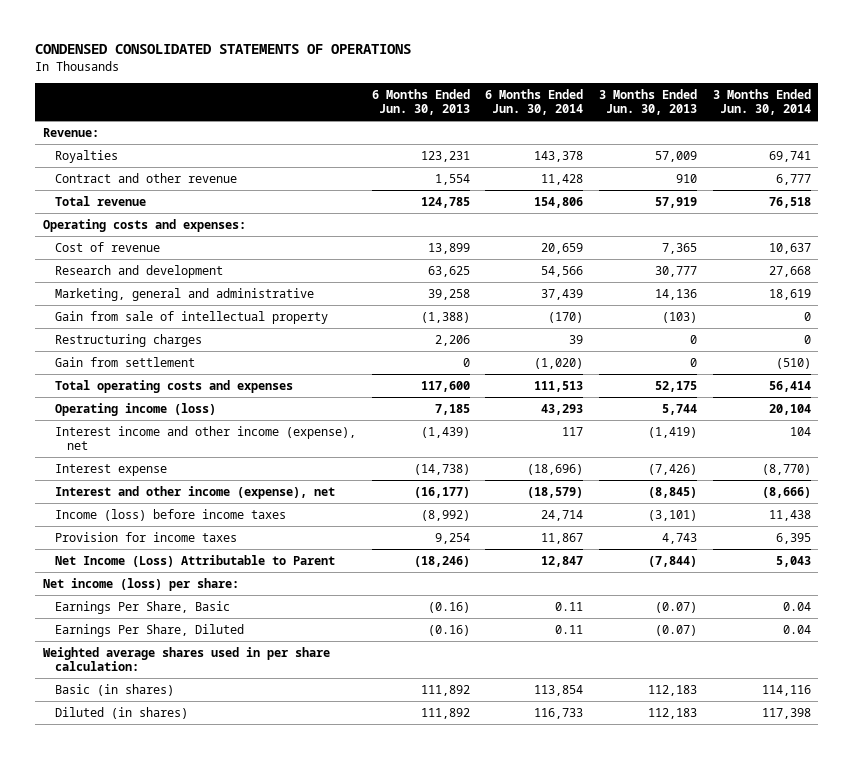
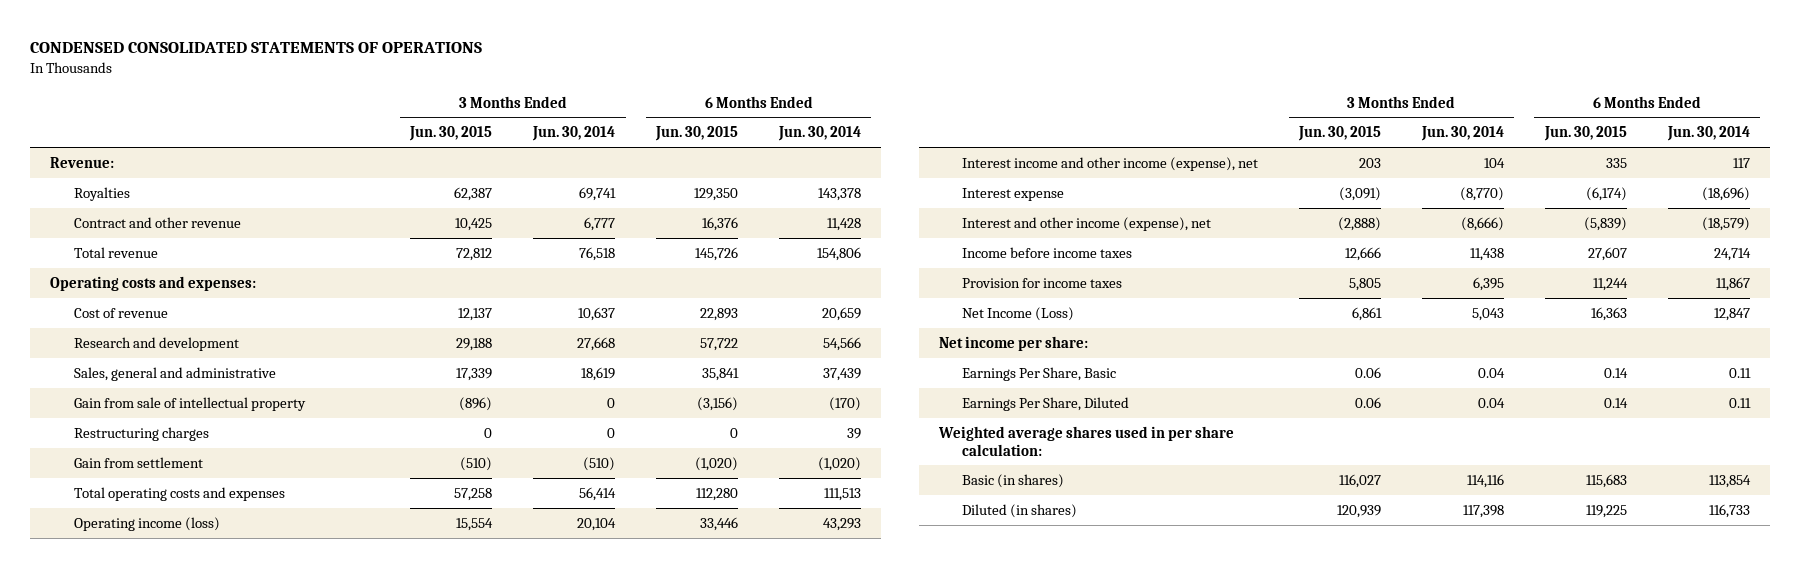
[371,89,470,116] 6 Months Ended Jun. 30, 2013 -> none
[598,89,697,116] 3 Months Ended Jun. 30, 2013 -> none
none -> [409,126,493,142] Jun. 30, 2015
none -> [655,126,739,142] Jun. 30, 2015
[55,287,315,301] Marketing, general and administrative -> [73,366,276,381] Sales, general and administrative
[55,508,287,521] Income (loss) before income taxes -> [962,246,1133,258] Income before income taxes
[55,554,336,567] Net Income (Loss) Attributable to Parent -> [962,306,1075,321] Net Income (Loss)
[43,577,240,591] Net income (loss) per share: -> [938,335,1088,351] Net income per share:

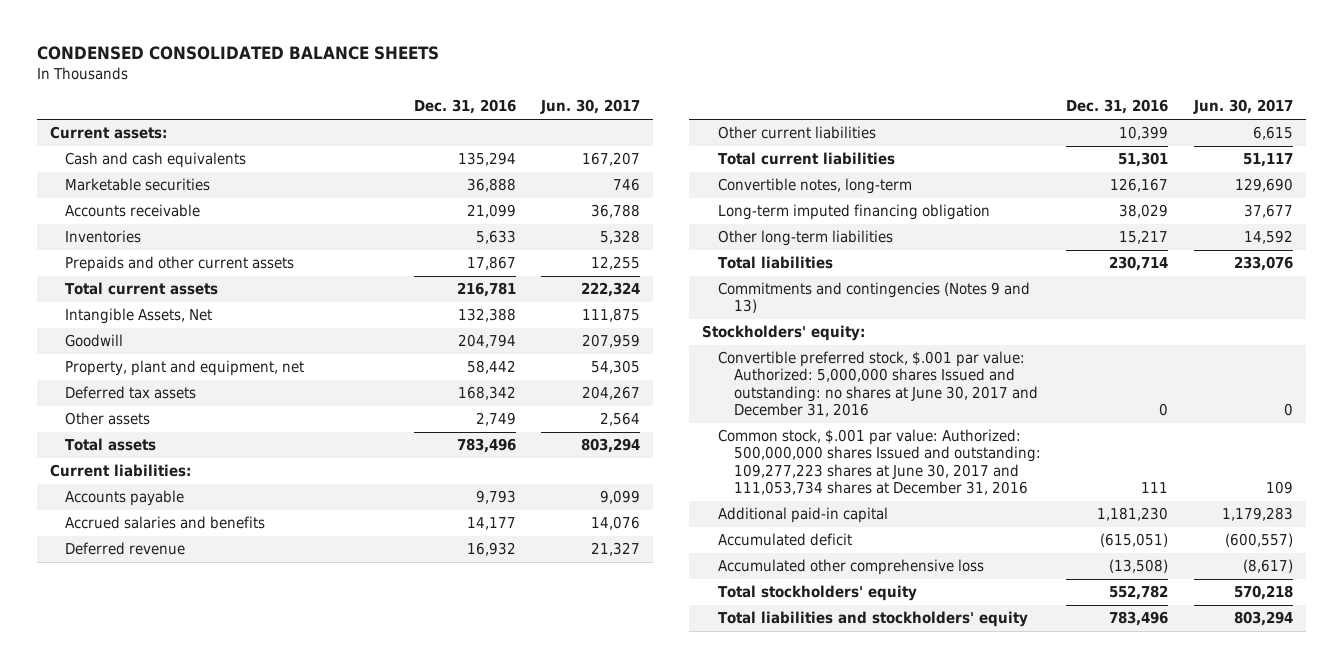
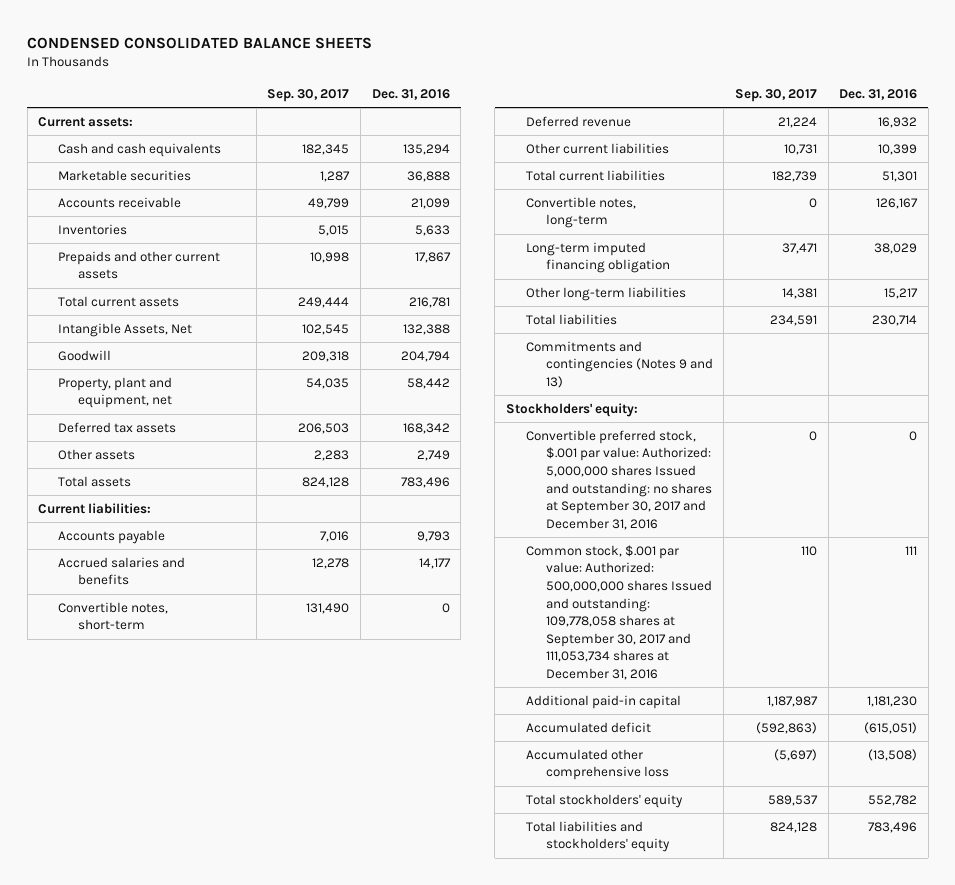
[540,99,641,115] Jun. 30, 2017 -> none
none -> [267,88,350,102] Sep. 30, 2017
none -> [58,601,169,631] Convertible notes, short-term
[718,351,1038,417] Convertible preferred stock, $.001 par value: Authorized: 5,000,000 shares Issued and outstanding: no shares at June 30, 2017 and December 31, 2016 -> [525,429,712,530] Convertible preferred stock, $.001 par value: Authorized: 5,000,000 shares Issued and outstanding: no shares at September 30, 2017 and December 31, 2016
[718,429,1041,495] Common stock, $.001 par value: Authorized: 500,000,000 shares Issued and outstanding: 109,277,223 shares at June 30, 2017 and 111,053,734 shares at December 31, 2016 -> [525,544,712,681] Common stock, $.001 par value: Authorized: 500,000,000 shares Issued and outstanding: 109,778,058 shares at September 30, 2017 and 111,053,734 shares at December 31, 2016

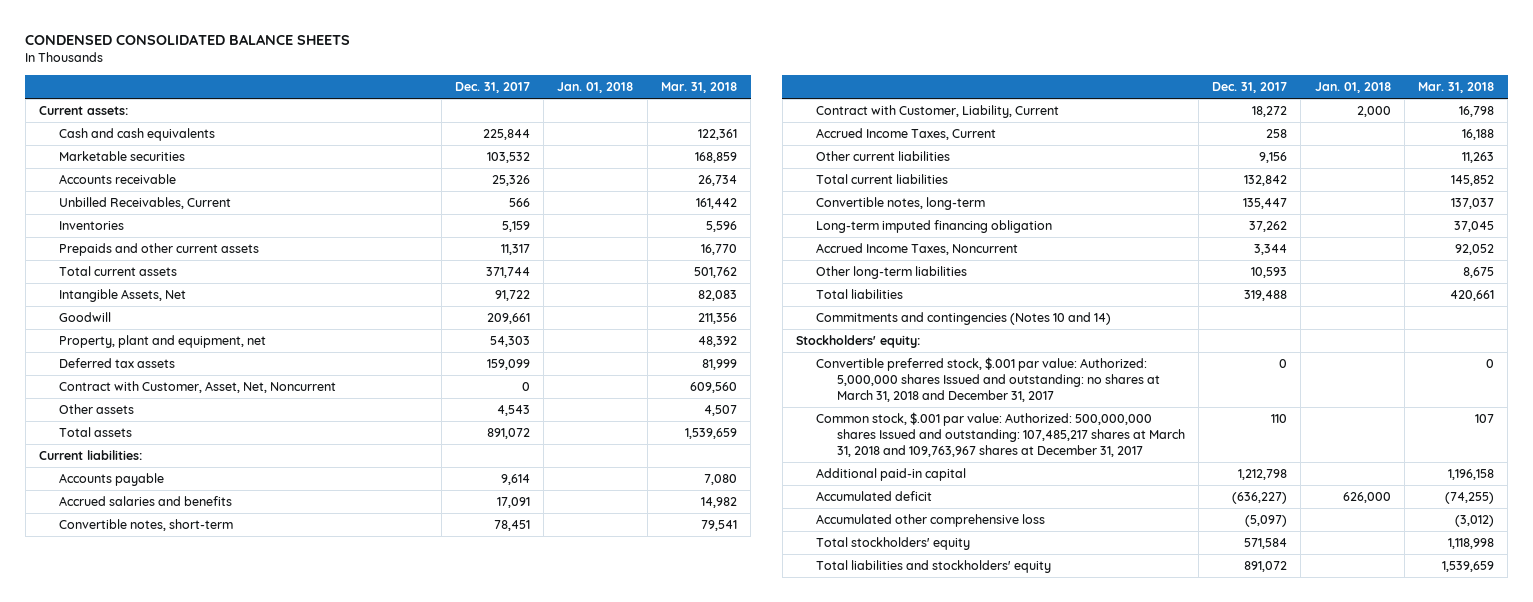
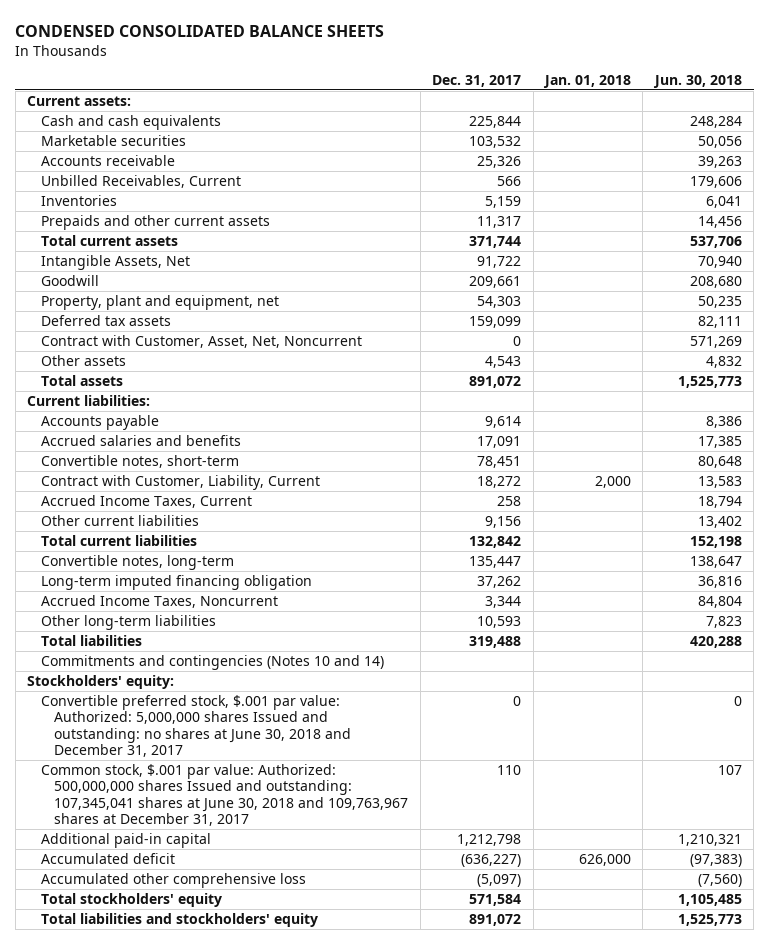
[660,81,737,93] Mar. 31, 2018 -> none
none -> [652,74,742,88] Jun. 30, 2018
[816,357,1160,403] Convertible preferred stock, $.001 par value: Authorized: 5,000,000 shares Issued and outstanding: no shares at March 31, 2018 and December 31, 2017 -> [40,695,352,758] Convertible preferred stock, $.001 par value: Authorized: 5,000,000 shares Issued and outstanding: no shares at June 30, 2018 and December 31, 2017
[816,412,1185,458] Common stock, $.001 par value: Authorized: 500,000,000 shares Issued and outstanding: 107,485,217 shares at March 31, 2018 and 109,763,967 shares at December 31, 2017 -> [40,764,409,827] Common stock, $.001 par value: Authorized: 500,000,000 shares Issued and outstanding: 107,345,041 shares at June 30, 2018 and 109,763,967 shares at December 31, 2017

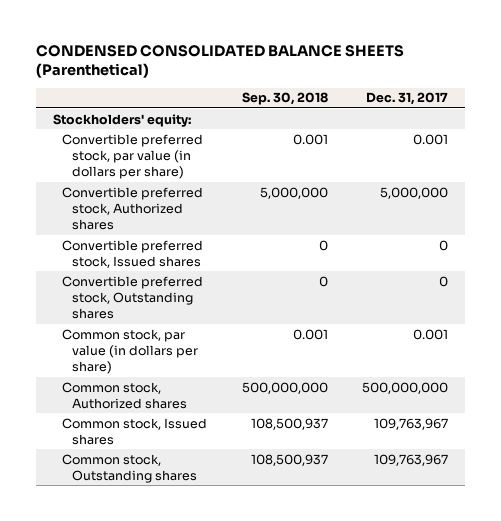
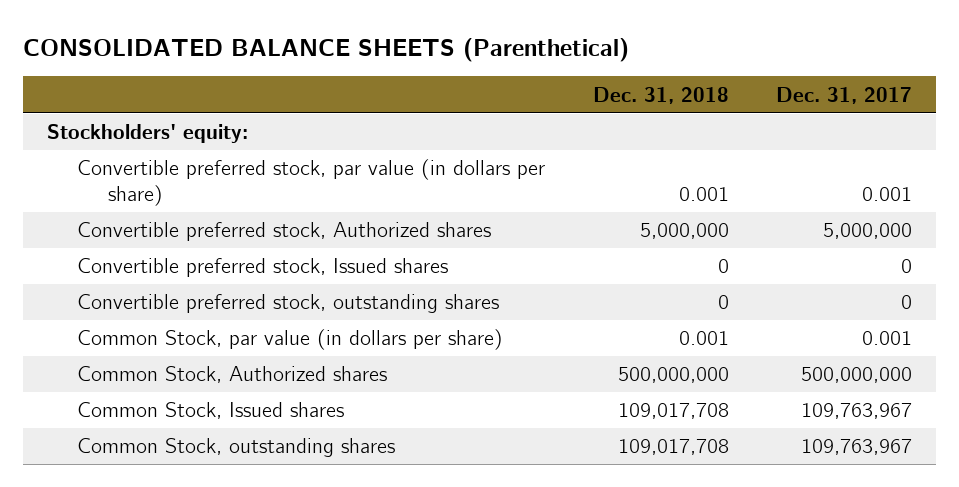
[36,44,405,79] CONDENSED CONSOLIDATED BALANCE SHEETS (Parenthetical) -> [23,37,630,62] CONSOLIDATED BALANCE SHEETS (Parenthetical)
[241,92,328,106] Sep. 30, 2018 -> none
none -> [592,86,729,104] Dec. 31, 2018
[62,275,204,320] Convertible preferred stock, Outstanding shares -> [77,294,500,314] Convertible preferred stock, outstanding shares
[62,328,198,375] Common stock, par value (in dollars per share) -> [77,329,504,351] Common Stock, par value (in dollars per share)
[62,381,187,409] Common stock, Authorized shares -> [77,366,388,384] Common Stock, Authorized shares
[62,417,208,445] Common stock, Issued shares -> [77,402,345,420] Common Stock, Issued shares
[62,453,197,483] Common stock, Outstanding shares -> [77,438,396,458] Common Stock, outstanding shares

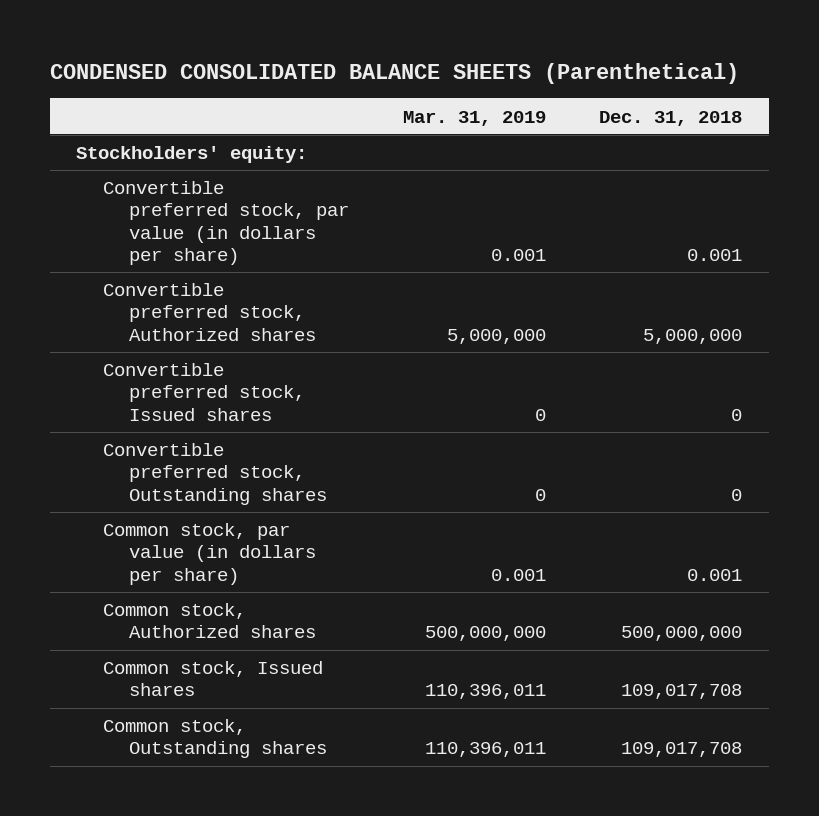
[23,37,630,62] CONSOLIDATED BALANCE SHEETS (Parenthetical) -> [49,63,739,85] CONDENSED CONSOLIDATED BALANCE SHEETS (Parenthetical)
[775,86,912,104] Dec. 31, 2017 -> none
none -> [402,110,546,126] Mar. 31, 2019
[77,294,500,314] Convertible preferred stock, outstanding shares -> [102,443,327,505] Convertible preferred stock, Outstanding shares
[77,329,504,351] Common Stock, par value (in dollars per share) -> [102,523,316,585] Common stock, par value (in dollars per share)
[77,366,388,384] Common Stock, Authorized shares -> [102,603,316,639] Common stock, Authorized shares
[77,402,345,420] Common Stock, Issued shares -> [102,661,323,697] Common stock, Issued shares
[77,438,396,458] Common Stock, outstanding shares -> [102,719,327,759] Common stock, Outstanding shares

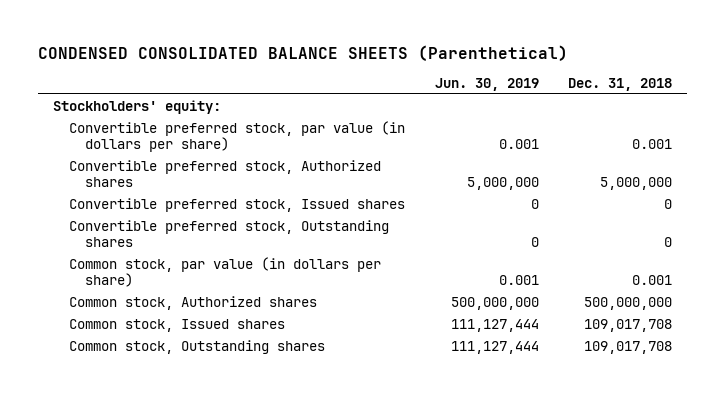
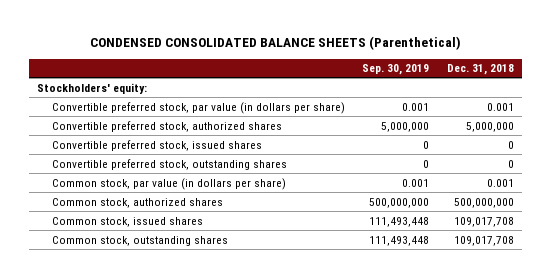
[434,77,539,91] Jun. 30, 2019 -> none
none -> [362,64,430,76] Sep. 30, 2019
[68,159,381,188] Convertible preferred stock, Authorized shares -> [52,120,283,132] Convertible preferred stock, authorized shares
[68,197,405,212] Convertible preferred stock, Issued shares -> [52,139,263,151] Convertible preferred stock, issued shares
[68,219,389,248] Convertible preferred stock, Outstanding shares -> [52,158,288,170] Convertible preferred stock, outstanding shares
[68,295,317,310] Common stock, Authorized shares -> [52,197,224,208] Common stock, authorized shares
[68,318,285,332] Common stock, Issued shares -> [52,216,204,227] Common stock, issued shares
[68,339,325,354] Common stock, Outstanding shares -> [52,235,229,246] Common stock, outstanding shares

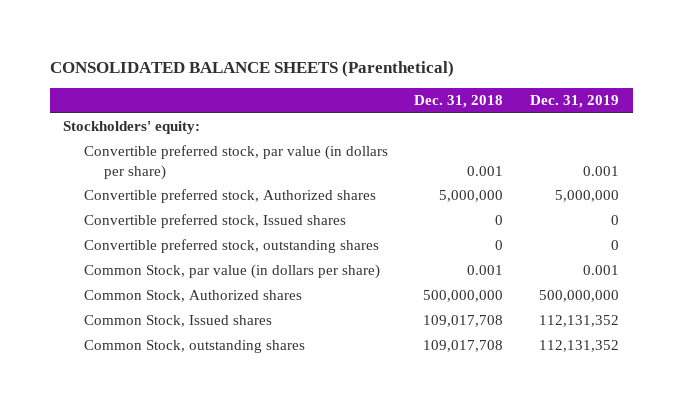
[89,35,461,50] CONDENSED CONSOLIDATED BALANCE SHEETS (Parenthetical) -> [49,61,454,78] CONSOLIDATED BALANCE SHEETS (Parenthetical)
[362,64,430,76] Sep. 30, 2019 -> none
none -> [530,95,620,109] Dec. 31, 2019
[52,120,283,132] Convertible preferred stock, authorized shares -> [83,189,376,204] Convertible preferred stock, Authorized shares
[52,139,263,151] Convertible preferred stock, issued shares -> [83,214,346,229] Convertible preferred stock, Issued shares
[52,177,287,190] Common stock, par value (in dollars per share) -> [83,264,380,280] Common Stock, par value (in dollars per share)
[52,197,224,208] Common stock, authorized shares -> [83,290,302,303] Common Stock, Authorized shares
[52,216,204,227] Common stock, issued shares -> [83,315,272,328] Common Stock, Issued shares
[52,235,229,246] Common stock, outstanding shares -> [83,340,305,354] Common Stock, outstanding shares

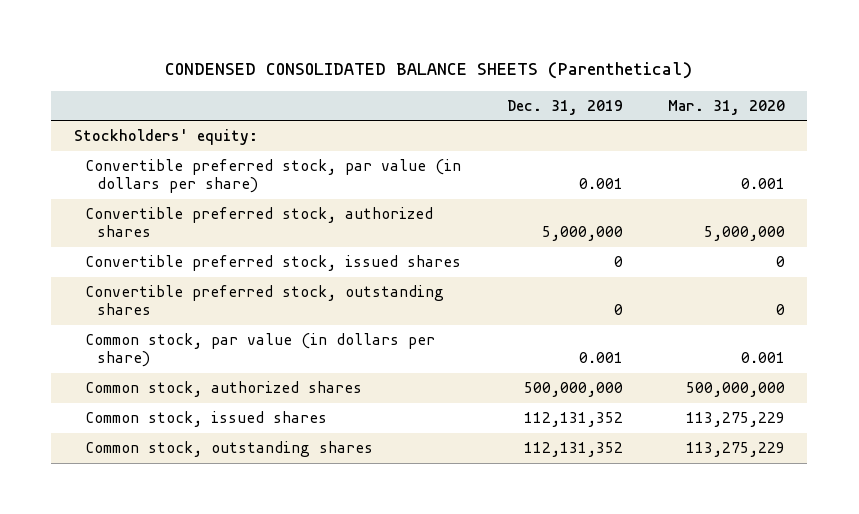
[49,61,454,78] CONSOLIDATED BALANCE SHEETS (Parenthetical) -> [165,62,693,80] CONDENSED CONSOLIDATED BALANCE SHEETS (Parenthetical)
[414,95,504,109] Dec. 31, 2018 -> none
none -> [667,99,785,115] Mar. 31, 2020
[83,189,376,204] Convertible preferred stock, Authorized shares -> [85,207,434,238] Convertible preferred stock, authorized shares
[83,214,346,229] Convertible preferred stock, Issued shares -> [85,255,462,272] Convertible preferred stock, issued shares
[83,264,380,280] Common Stock, par value (in dollars per share) -> [85,333,436,368] Common stock, par value (in dollars per share)
[83,290,302,303] Common Stock, Authorized shares -> [85,381,363,398] Common stock, authorized shares
[83,315,272,328] Common Stock, Issued shares -> [85,411,328,428] Common stock, issued shares
[83,340,305,354] Common Stock, outstanding shares -> [85,441,374,458] Common stock, outstanding shares

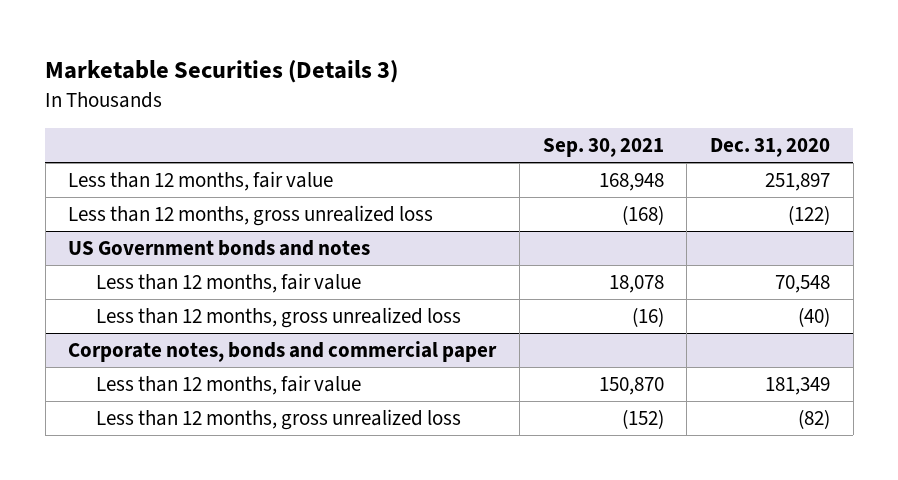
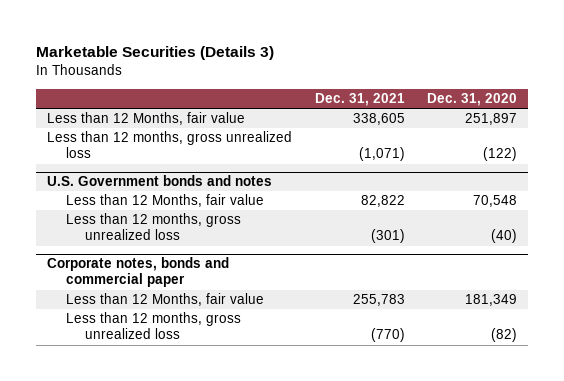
[542,138,664,158] Sep. 30, 2021 -> none
none -> [314,92,405,106] Dec. 31, 2021
[68,171,334,192] Less than 12 months, fair value -> [47,112,246,126] Less than 12 Months, fair value
[68,240,371,257] US Government bonds and notes -> [47,175,273,187] U.S. Government bonds and notes
[95,273,361,294] Less than 12 months, fair value -> [66,194,265,208] Less than 12 Months, fair value
[95,375,361,396] Less than 12 months, fair value -> [66,293,265,307] Less than 12 Months, fair value

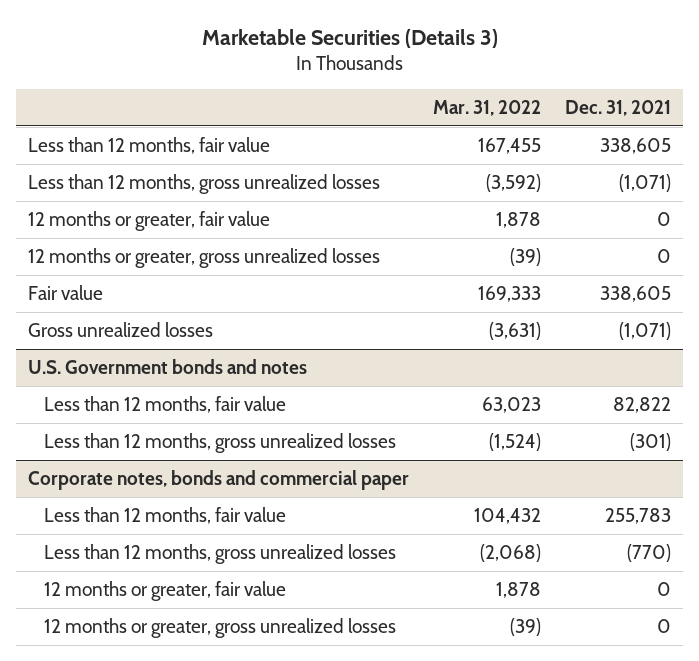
[427,92,518,106] Dec. 31, 2020 -> none
none -> [433,100,542,117] Mar. 31, 2022
[47,112,246,126] Less than 12 Months, fair value -> [27,136,270,154] Less than 12 months, fair value
[47,131,293,159] Less than 12 months, gross unrealized loss -> [27,173,380,194] Less than 12 months, gross unrealized losses
none -> [27,210,270,231] 12 months or greater, fair value
none -> [27,247,380,268] 12 months or greater, gross unrealized losses
none -> [27,284,103,300] Fair value
none -> [27,321,213,337] Gross unrealized losses
[66,194,265,208] Less than 12 Months, fair value -> [43,395,286,413] Less than 12 months, fair value
[66,213,242,241] Less than 12 months, gross unrealized loss -> [43,432,396,453] Less than 12 months, gross unrealized losses
[66,293,265,307] Less than 12 Months, fair value -> [43,506,286,524] Less than 12 months, fair value
[66,312,242,340] Less than 12 months, gross unrealized loss -> [43,543,396,564] Less than 12 months, gross unrealized losses
none -> [43,580,286,601] 12 months or greater, fair value
none -> [43,617,396,638] 12 months or greater, gross unrealized losses

